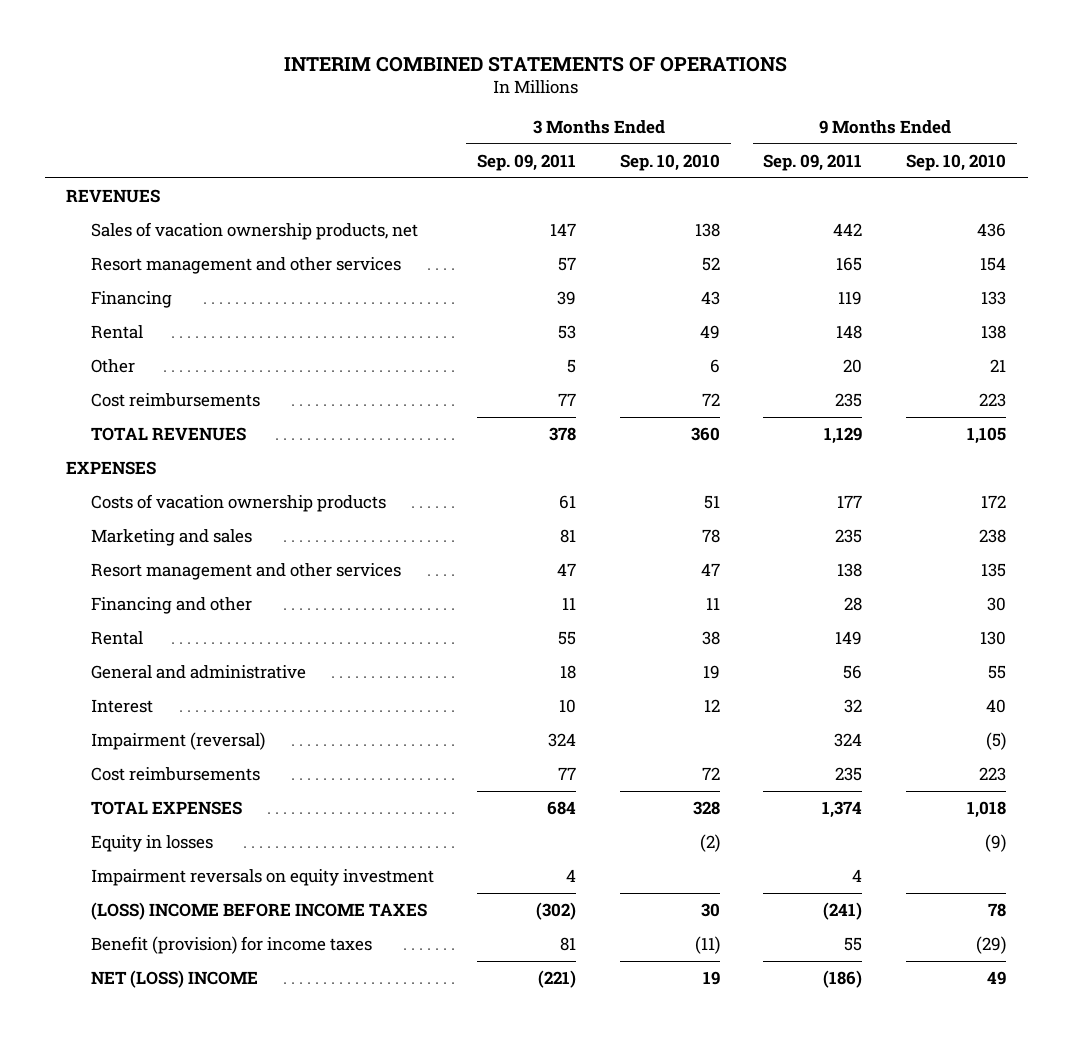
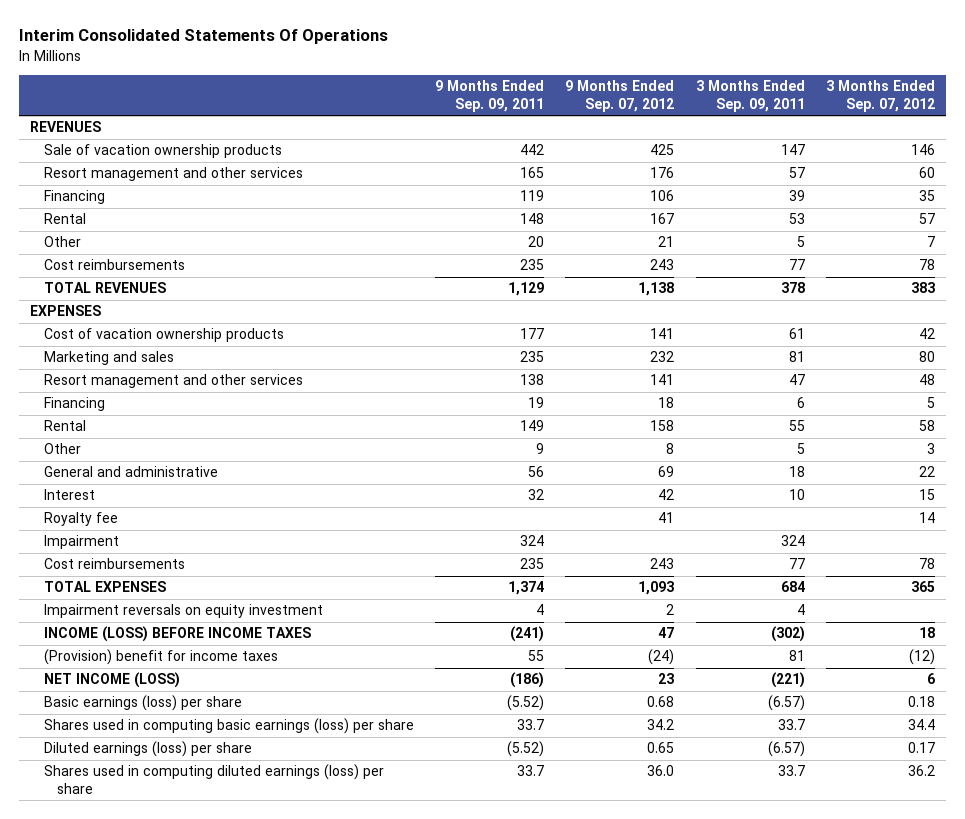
[284,55,788,72] INTERIM COMBINED STATEMENTS OF OPERATIONS -> [19,29,389,45] Interim Consolidated Statements Of Operations
[619,153,720,171] Sep. 10, 2010 -> none
[906,153,1007,171] Sep. 10, 2010 -> none
none -> [565,80,675,113] 9 Months Ended Sep. 07, 2012
none -> [825,80,935,113] 3 Months Ended Sep. 07, 2012
[90,221,418,240] Sales of vacation ownership products, net -> [43,144,282,159] Sale of vacation ownership products
[90,493,386,512] Costs of vacation ownership products -> [43,328,284,343] Cost of vacation ownership products
[90,596,252,614] Financing and other -> none
none -> [43,397,105,412] Financing
none -> [43,443,81,455] Other
none -> [43,512,118,527] Royalty fee
[90,731,265,750] Impairment (reversal) -> [43,535,119,550] Impairment
[90,834,213,852] Equity in losses -> none
[90,901,427,920] (LOSS) INCOME BEFORE INCOME TAXES -> [43,626,311,643] INCOME (LOSS) BEFORE INCOME TAXES
[90,935,372,954] Benefit (provision) for income taxes -> [43,649,278,666] (Provision) benefit for income taxes
[90,969,258,988] NET (LOSS) INCOME -> [43,672,180,689] NET INCOME (LOSS)
none -> [43,695,242,712] Basic earnings (loss) per share
none -> [43,718,414,735] Shares used in computing basic earnings (loss) per share
none -> [43,741,252,758] Diluted earnings (loss) per share
none -> [43,764,384,795] Shares used in computing diluted earnings (loss) per share

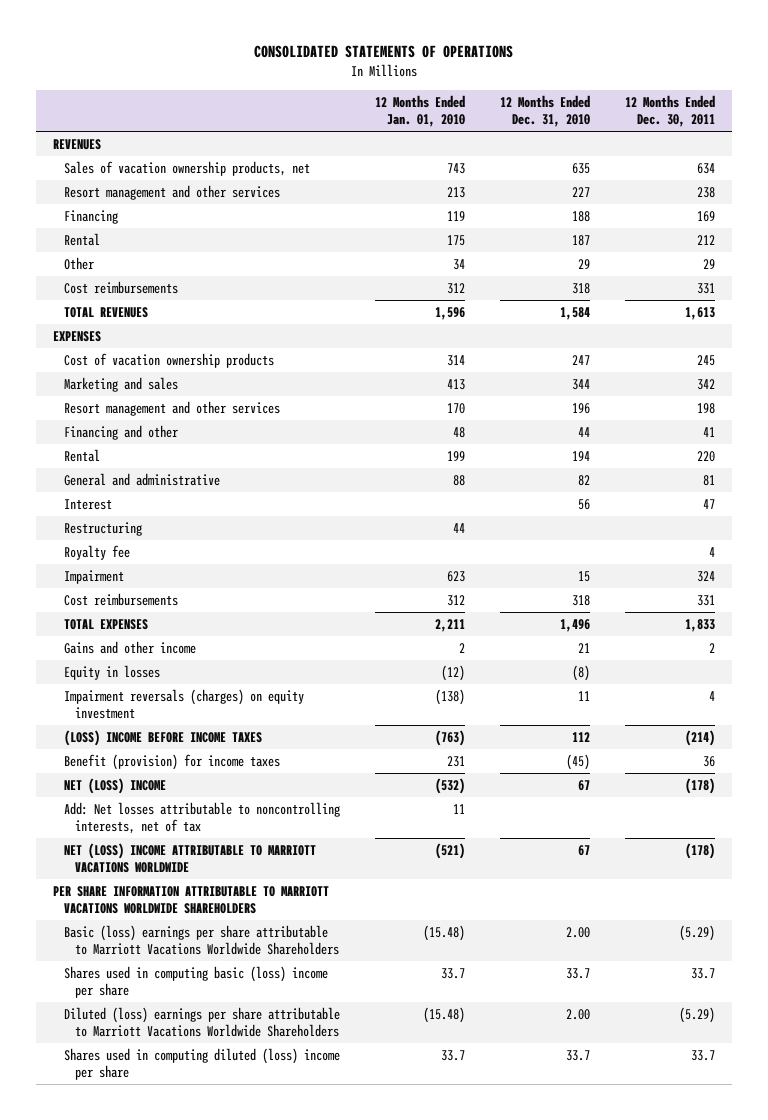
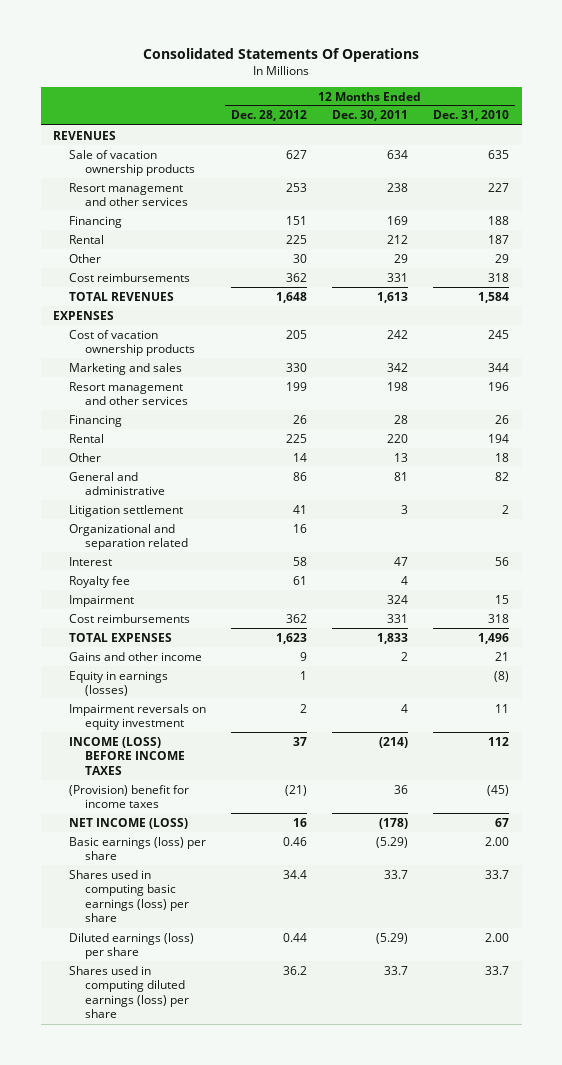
[254,45,514,59] CONSOLIDATED STATEMENTS OF OPERATIONS -> [143,48,420,63] Consolidated Statements Of Operations
[375,94,466,127] 12 Months Ended Jan. 01, 2010 -> none
none -> [231,110,308,122] Dec. 28, 2012
[64,160,311,176] Sales of vacation ownership products, net -> [69,149,196,177] Sale of vacation ownership products
[571,354,590,365] 247 -> [488,329,510,339] 245
[696,354,715,366] 245 -> [387,329,409,339] 242
[64,424,179,440] Financing and other -> none
none -> [69,414,123,427] Financing
none -> [69,452,102,462] Other
none -> [69,504,184,517] Litigation settlement
none -> [69,523,189,551] Organizational and separation related
[64,521,143,536] Restructuring -> none
[64,777,167,794] NET (LOSS) INCOME -> none
[64,801,341,835] Add: Net losses attributable to noncontrolling interests, net of tax -> none
[53,885,330,915] PER SHARE INFORMATION ATTRIBUTABLE TO MARRIOTT VACATIONS WORLDWIDE SHAREHOLDERS -> none
[64,664,161,680] Equity in losses -> [69,670,169,697] Equity in earnings (losses)
[64,688,305,720] Impairment reversals (charges) on equity investment -> [69,703,207,731] Impairment reversals on equity investment
[64,729,263,746] (LOSS) INCOME BEFORE INCOME TAXES -> [69,736,186,775] INCOME (LOSS) BEFORE INCOME TAXES
[64,753,281,770] Benefit (provision) for income taxes -> [69,784,190,809] (Provision) benefit for income taxes
[64,842,317,874] NET (LOSS) INCOME ATTRIBUTABLE TO MARRIOTT VACATIONS WORLDWIDE -> [69,817,189,829] NET INCOME (LOSS)
[64,924,340,956] Basic (loss) earnings per share attributable to Marriott Vacations Worldwide Shareholders -> [69,836,207,861] Basic earnings (loss) per share
[64,965,329,999] Shares used in computing basic (loss) income per share -> [69,869,190,923] Shares used in computing basic earnings (loss) per share
[64,1006,341,1038] Diluted (loss) earnings per share attributable to Marriott Vacations Worldwide Shareholders -> [69,932,195,960] Diluted earnings (loss) per share
[64,1047,341,1081] Shares used in computing diluted (loss) income per share -> [69,965,190,1019] Shares used in computing diluted earnings (loss) per share

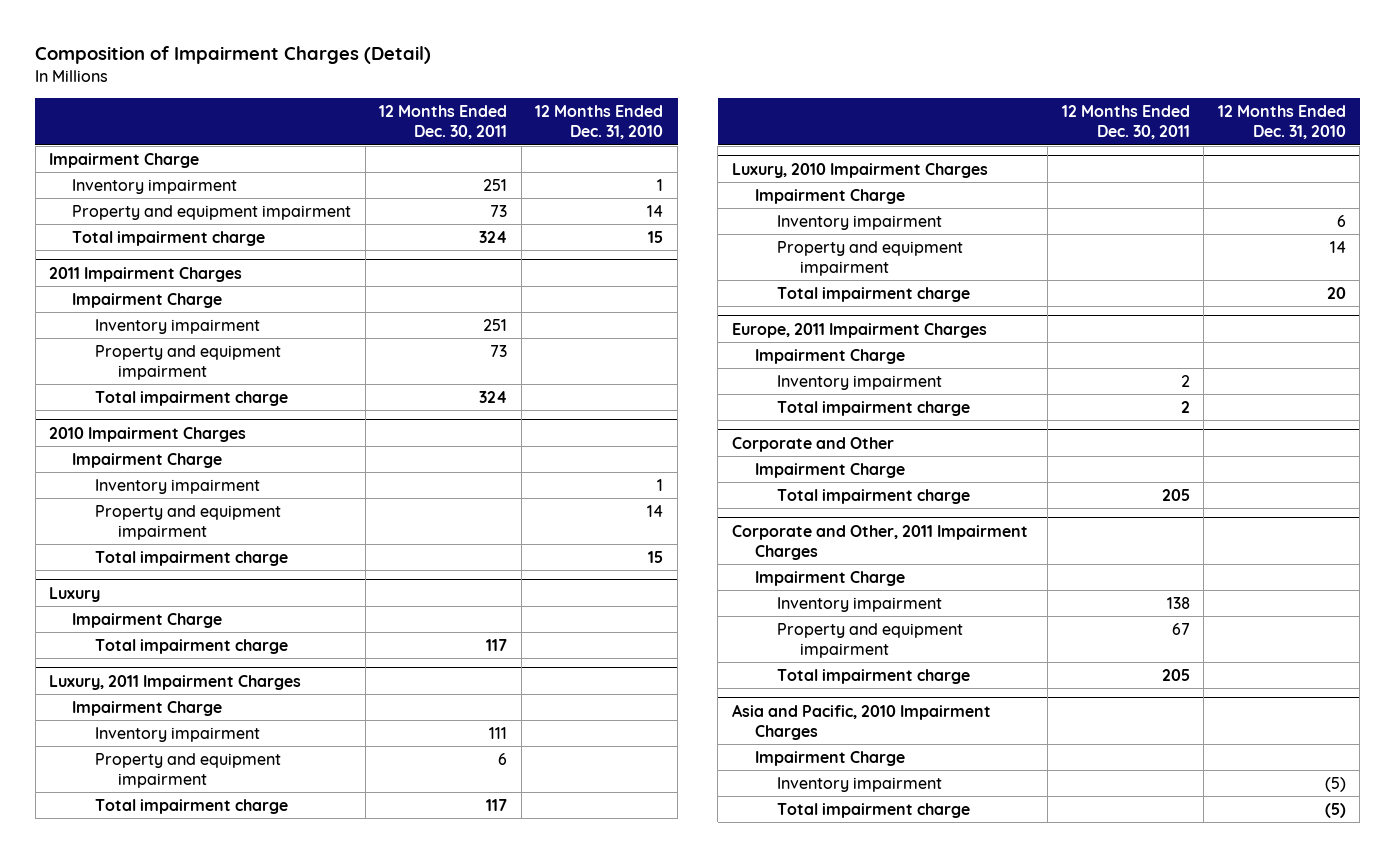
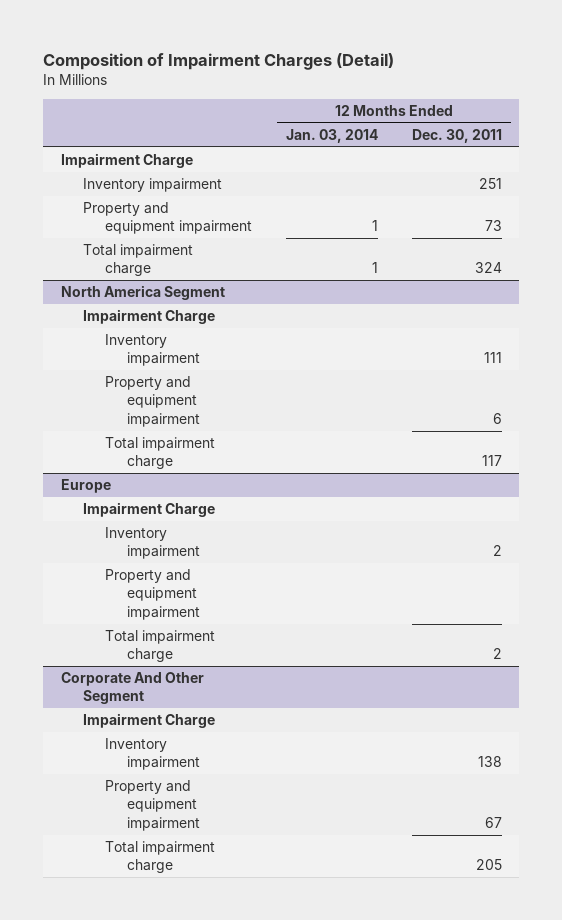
[535,104,664,139] 12 Months Ended Dec. 31, 2010 -> none
none -> [285,129,378,144] Jan. 03, 2014
[49,266,243,282] 2011 Impairment Charges -> none
[72,292,223,308] Impairment Charge -> none
[95,318,261,334] Inventory impairment -> none
[95,344,282,380] Property and equipment impairment -> none
[95,390,289,406] Total impairment charge -> none
[49,426,247,442] 2010 Impairment Charges -> none
[72,452,223,468] Impairment Charge -> none
[95,478,261,494] Inventory impairment -> none
[95,504,282,540] Property and equipment impairment -> none
[95,550,289,566] Total impairment charge -> none
[49,586,101,602] Luxury -> none
[72,612,223,628] Impairment Charge -> none
[95,638,289,654] Total impairment charge -> none
[49,674,302,690] Luxury, 2011 Impairment Charges -> none
none -> [60,285,225,301] North America Segment
[731,162,988,178] Luxury, 2010 Impairment Charges -> none
[754,188,905,204] Impairment Charge -> none
[777,214,943,230] Inventory impairment -> none
[777,240,964,276] Property and equipment impairment -> none
[777,286,971,302] Total impairment charge -> none
[731,322,987,338] Europe, 2011 Impairment Charges -> none
none -> [60,479,111,494] Europe
none -> [104,569,200,620] Property and equipment impairment
[754,462,905,478] Impairment Charge -> none
[777,488,971,504] Total impairment charge -> none
[731,524,1028,560] Corporate and Other, 2011 Impairment Charges -> none
[731,436,894,452] Corporate and Other -> [60,672,204,705] Corporate And Other Segment
[731,703,991,740] Asia and Pacific, 2010 Impairment Charges -> none
[754,750,905,766] Impairment Charge -> none
[777,776,943,792] Inventory impairment -> none
[777,802,971,818] Total impairment charge -> none

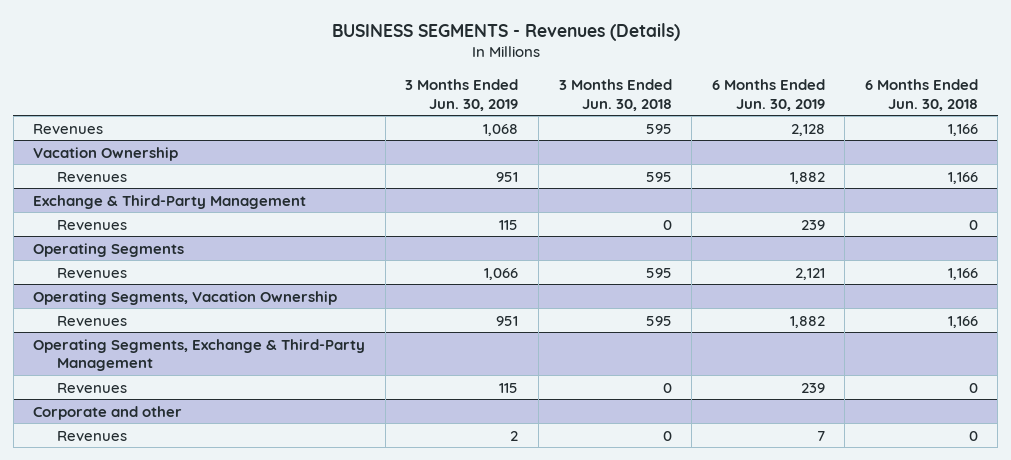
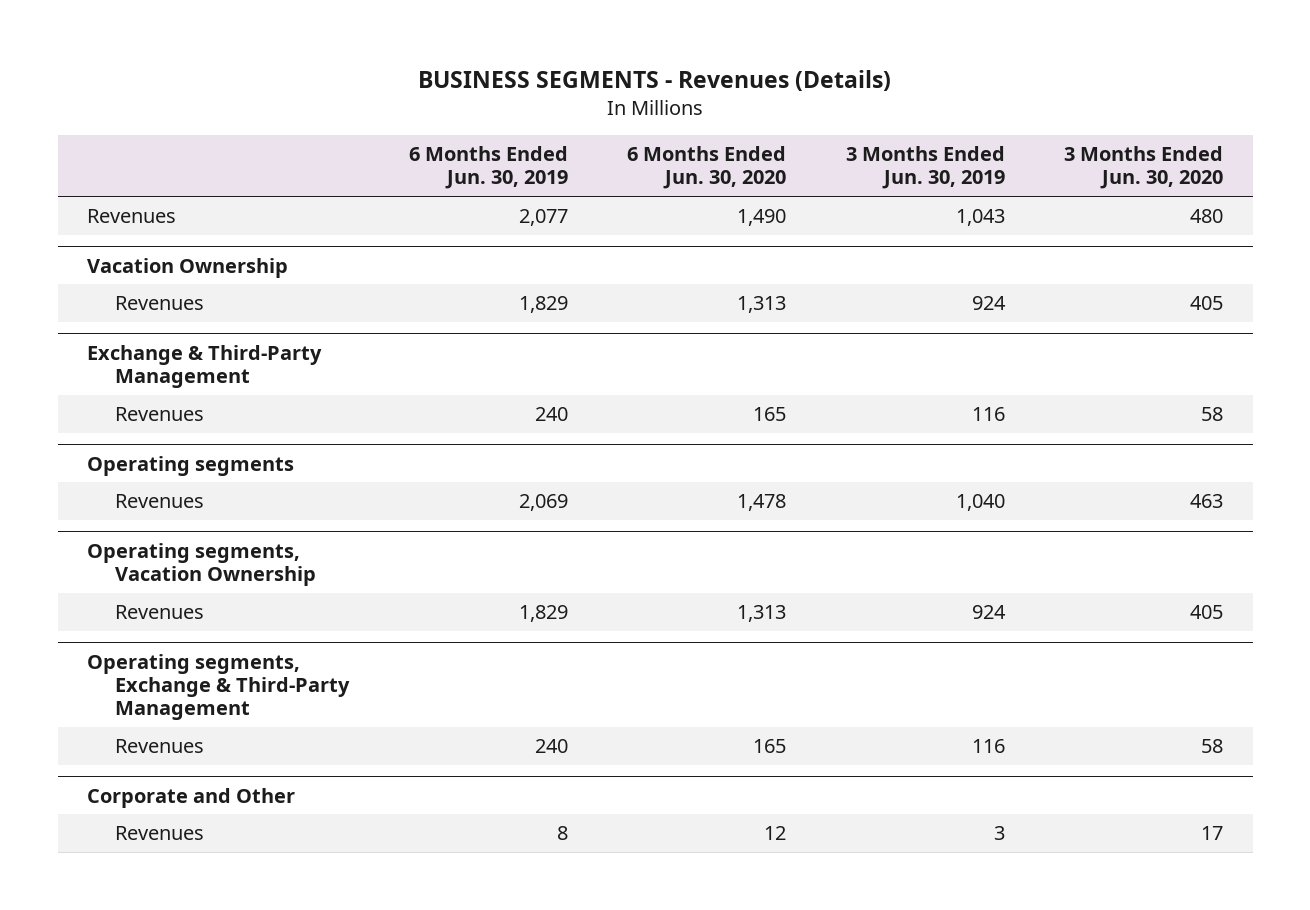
[558,78,672,111] 3 Months Ended Jun. 30, 2018 -> none
[864,78,978,111] 6 Months Ended Jun. 30, 2018 -> none
none -> [627,146,787,190] 6 Months Ended Jun. 30, 2020
none -> [1064,146,1224,190] 3 Months Ended Jun. 30, 2020
[483,123,519,136] 1,068 -> [955,209,1005,227] 1,043
[790,123,825,136] 2,128 -> [518,209,568,227] 2,077
[496,171,519,182] 951 -> [971,296,1006,311] 924
[789,171,825,184] 1,882 -> [518,296,568,314] 1,829
[499,219,519,230] 115 -> [971,407,1005,422] 116
[800,219,825,230] 239 -> [534,407,568,422] 240
[33,242,185,257] Operating Segments -> [87,455,295,476] Operating segments
[484,267,519,280] 1,066 -> [955,494,1005,512] 1,040
[794,267,825,280] 2,121 -> [518,494,568,512] 2,069
[33,290,338,305] Operating Segments, Vacation Ownership -> [87,542,317,586] Operating segments, Vacation Ownership
[496,315,519,326] 951 -> [971,605,1006,620] 924
[789,315,825,328] 1,882 -> [518,605,568,623] 1,829
[33,338,366,372] Operating Segments, Exchange & Third-Party Management -> [87,653,351,721] Operating segments, Exchange & Third-Party Management
[499,382,519,393] 115 -> [971,739,1005,754] 116
[800,382,825,393] 239 -> [534,739,568,754] 240
[33,405,183,420] Corporate and other -> [87,787,296,808] Corporate and Other
[510,430,519,441] 2 -> [993,826,1005,841] 3
[816,430,825,441] 7 -> [556,826,568,841] 8

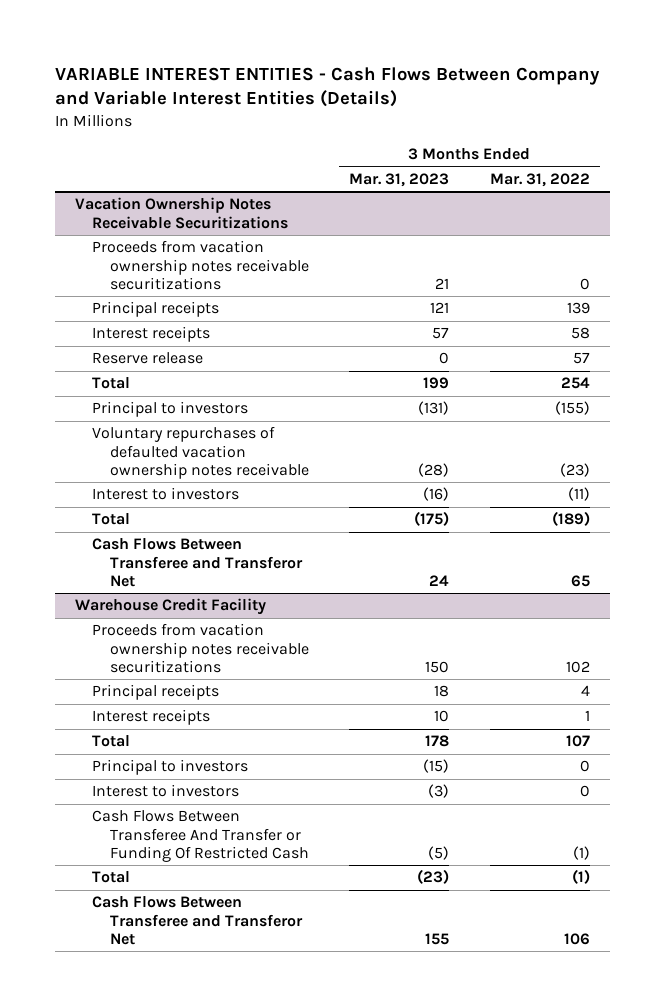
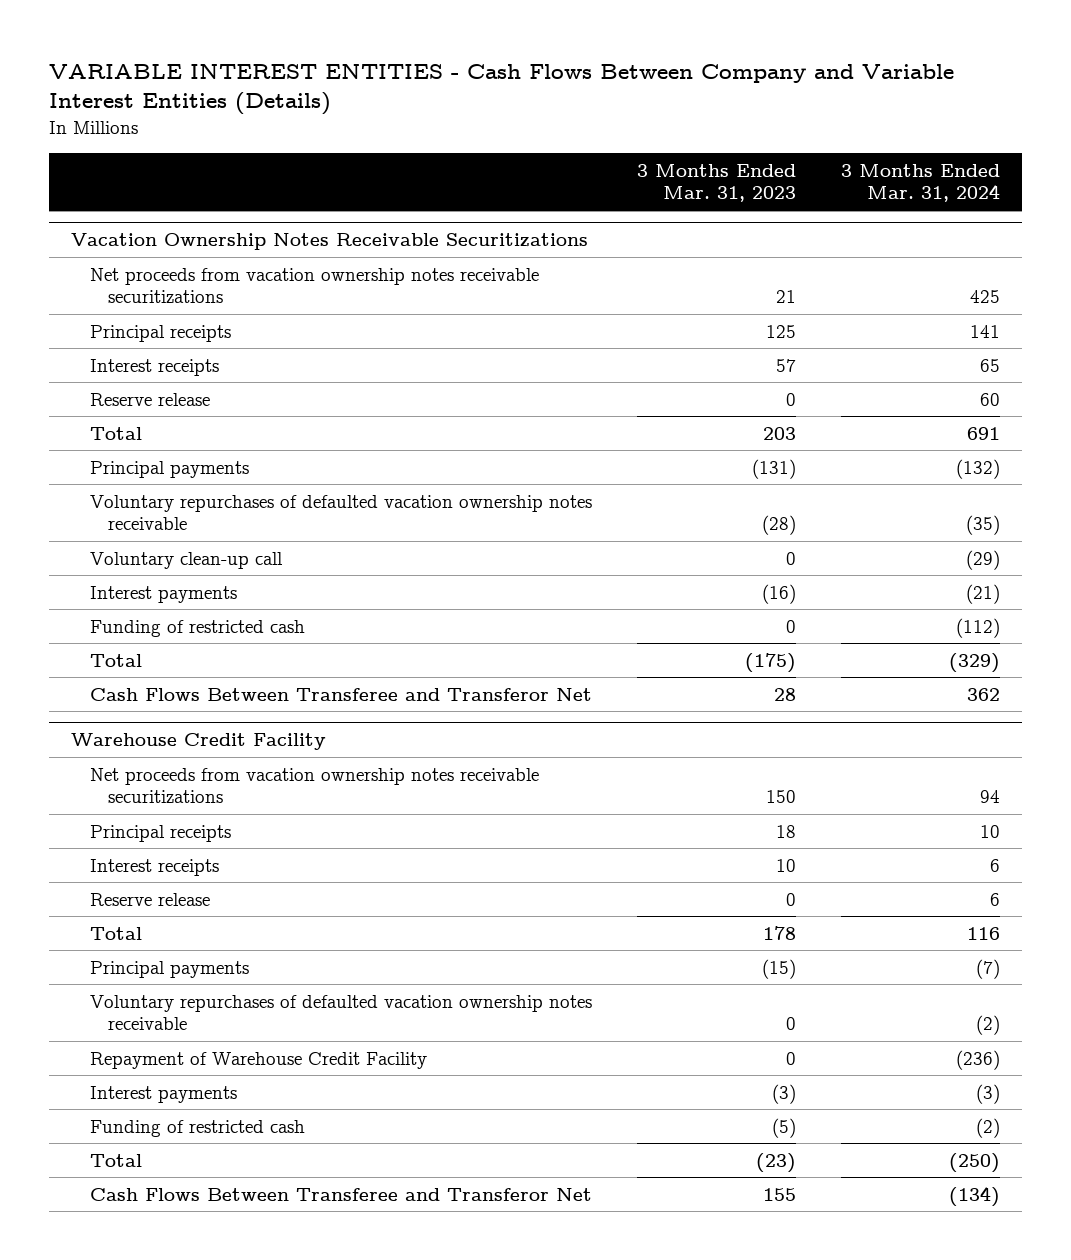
[489,172,590,187] Mar. 31, 2022 -> none
none -> [840,164,1000,203] 3 Months Ended Mar. 31, 2024
[92,240,309,291] Proceeds from vacation ownership notes receivable securitizations -> [89,267,539,303] Net proceeds from vacation ownership notes receivable securitizations
[430,302,450,314] 121 -> [765,324,796,338] 125
[423,377,450,390] 199 -> [762,426,796,440] 203
[92,401,249,418] Principal to investors -> [89,460,249,478] Principal payments
none -> [89,551,283,569] Voluntary clean-up call
[92,487,240,501] Interest to investors -> [89,585,237,603] Interest payments
none -> [89,619,305,637] Funding of restricted cash
[429,575,450,587] 24 -> [773,687,796,701] 28
[92,623,309,674] Proceeds from vacation ownership notes receivable securitizations -> [89,767,539,803] Net proceeds from vacation ownership notes receivable securitizations
none -> [89,892,210,906] Reserve release
[92,759,249,776] Principal to investors -> [89,960,249,978] Principal payments
none -> [89,994,592,1030] Voluntary repurchases of defaulted vacation ownership notes receivable
none -> [89,1051,427,1069] Repayment of Warehouse Credit Facility
[92,784,240,798] Interest to investors -> [89,1085,237,1103] Interest payments
[92,810,309,863] Cash Flows Between Transferee And Transfer or Funding Of Restricted Cash -> [89,1119,305,1137] Funding of restricted cash

